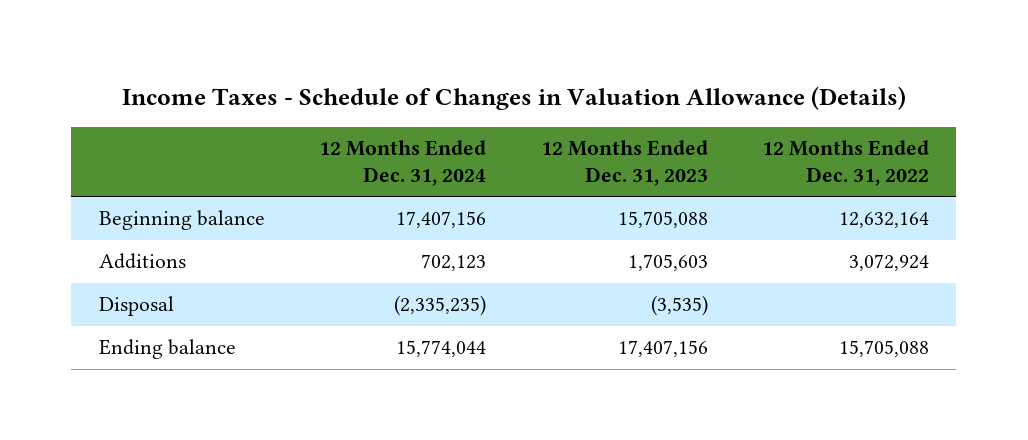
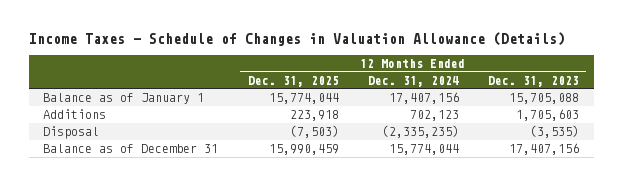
[762,140,930,186] 12 Months Ended Dec. 31, 2022 -> none
none -> [247,75,339,87] Dec. 31, 2025
[98,210,265,231] Beginning balance -> [43,93,205,105] Balance as of January 1
[98,339,236,360] Ending balance -> [43,144,219,154] Balance as of December 31

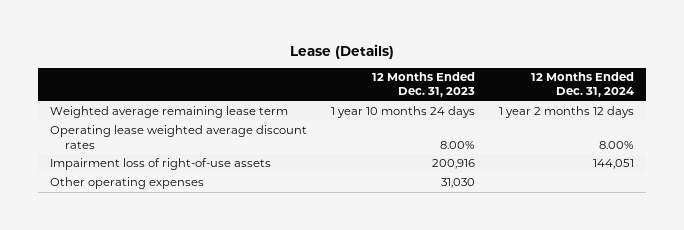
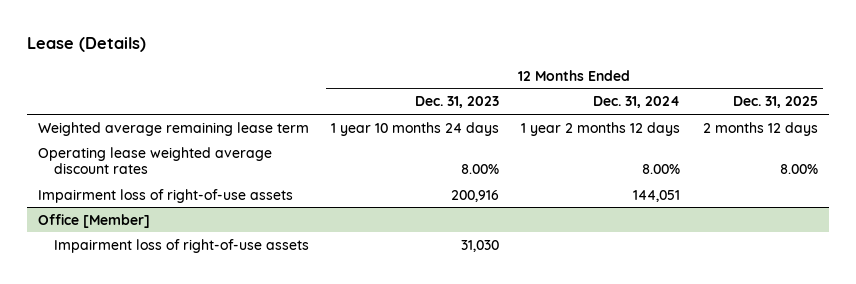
none -> [732,96,818,109] Dec. 31, 2025
none -> [38,213,151,228] Office [Member]
[50,177,205,190] Other operating expenses -> [53,238,309,253] Impairment loss of right-of-use assets

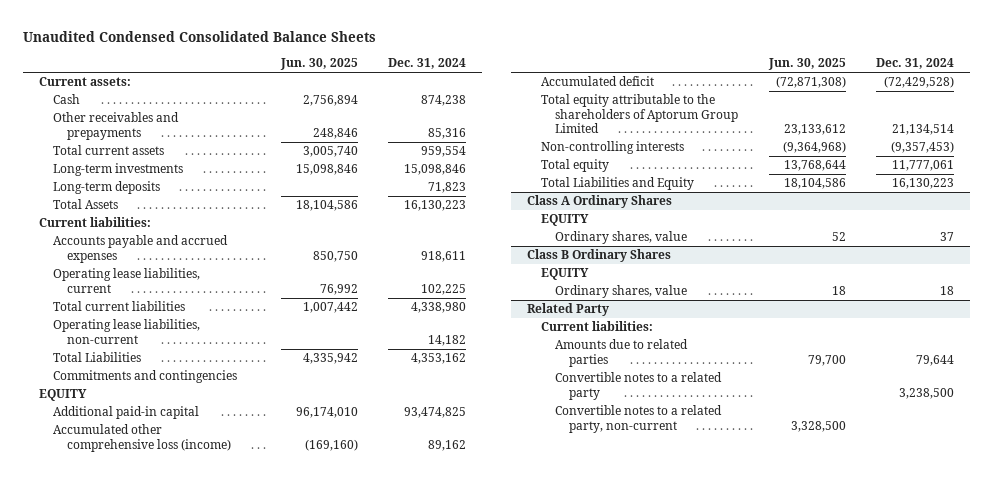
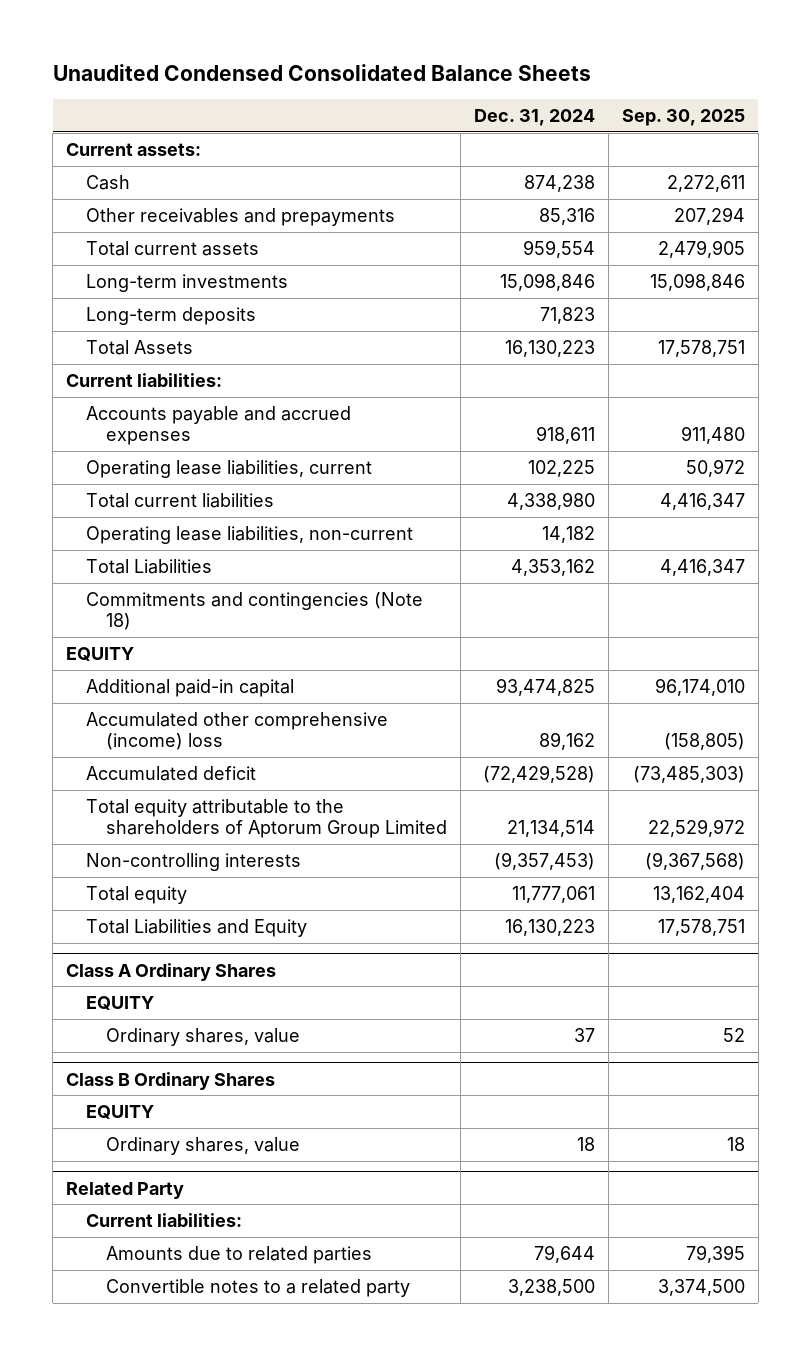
[279,58,358,71] Jun. 30, 2025 -> none
none -> [622,109,746,127] Sep. 30, 2025
[53,370,238,384] Commitments and contingencies -> [86,591,424,631] Commitments and contingencies (Note 18)
[53,424,232,452] Accumulated other comprehensive loss (income) -> [86,711,389,751] Accumulated other comprehensive (income) loss
[555,405,723,433] Convertible notes to a related party, non-current -> none

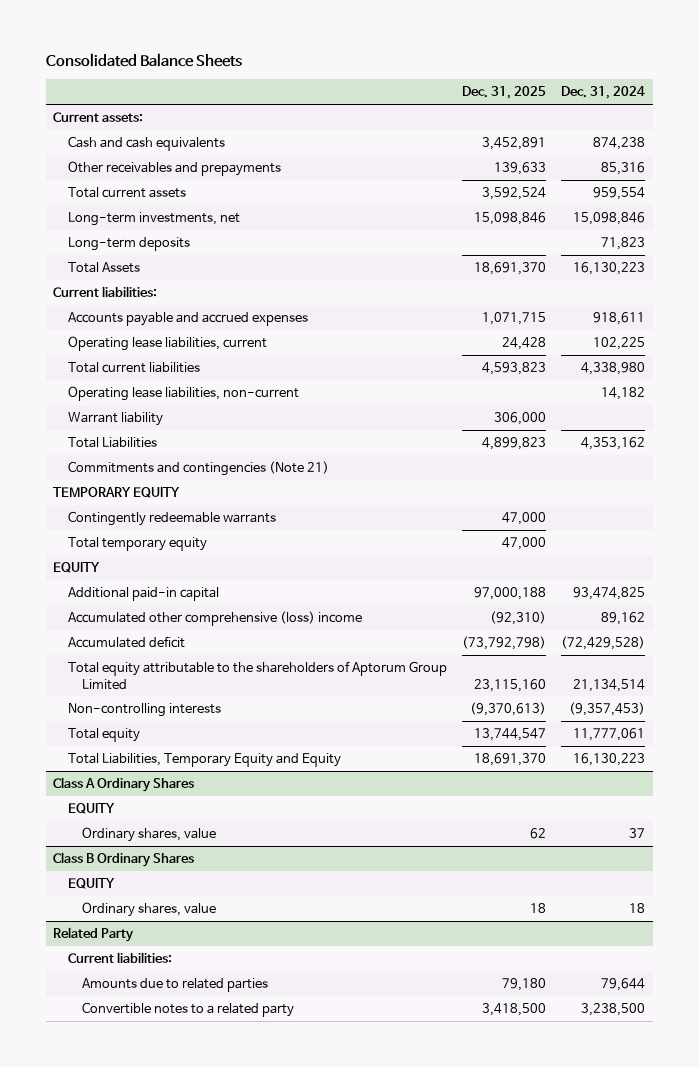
[52,64,591,82] Unaudited Condensed Consolidated Balance Sheets -> [45,53,242,68] Consolidated Balance Sheets
[622,109,746,127] Sep. 30, 2025 -> none
none -> [462,86,547,100] Dec. 31, 2025
[86,174,131,190] Cash -> [67,136,225,152] Cash and cash equivalents
[86,273,289,292] Long-term investments -> [67,212,240,227] Long-term investments, net
none -> [67,412,163,427] Warrant liability
[86,591,424,631] Commitments and contingencies (Note 18) -> [67,461,329,477] Commitments and contingencies (Note 21)
none -> [53,487,181,499] TEMPORARY EQUITY
none -> [67,511,276,527] Contingently redeemable warrants
none -> [67,537,207,552] Total temporary equity
[86,711,389,751] Accumulated other comprehensive (income) loss -> [67,611,362,627] Accumulated other comprehensive (loss) income
[86,918,308,937] Total Liabilities and Equity -> [67,753,341,768] Total Liabilities, Temporary Equity and Equity

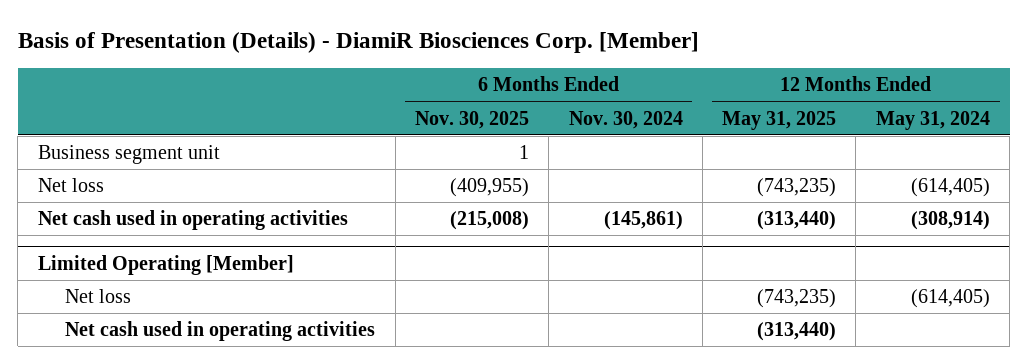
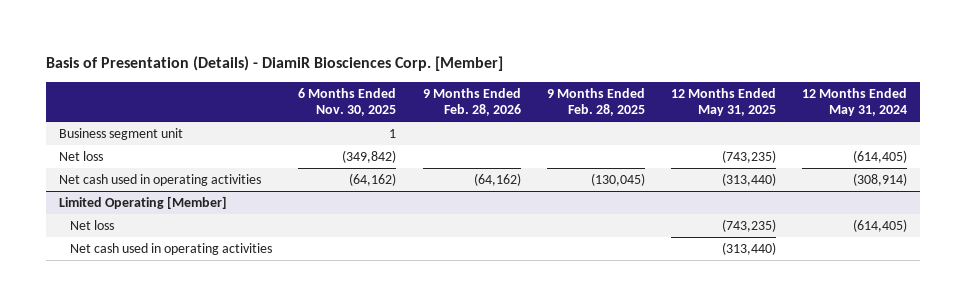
[568,110,683,129] Nov. 30, 2024 -> none
none -> [422,88,521,117] 9 Months Ended Feb. 28, 2026
none -> [546,88,645,117] 9 Months Ended Feb. 28, 2025
[449,178,529,198] (409,955) -> [342,150,397,164] (349,842)
[449,211,529,231] (215,008) -> [349,173,397,187] (64,162)

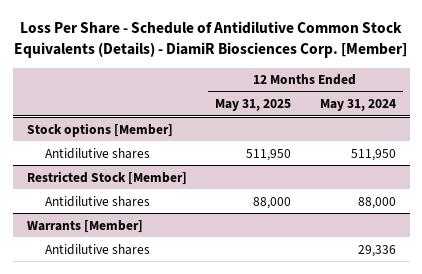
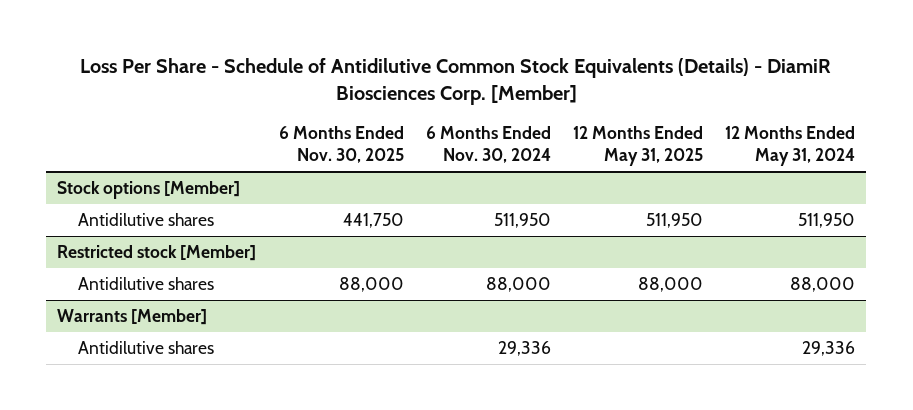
none -> [278,126,404,164] 6 Months Ended Nov. 30, 2025
none -> [425,126,551,164] 6 Months Ended Nov. 30, 2024
[26,170,187,185] Restricted Stock [Member] -> [57,244,257,261] Restricted stock [Member]

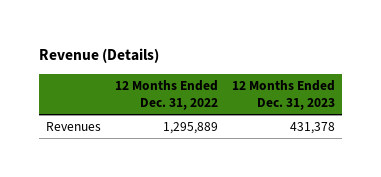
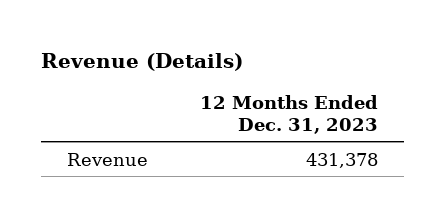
[114,80,218,111] 12 Months Ended Dec. 31, 2022 -> none
[45,122,101,132] Revenues -> [66,152,148,166] Revenue

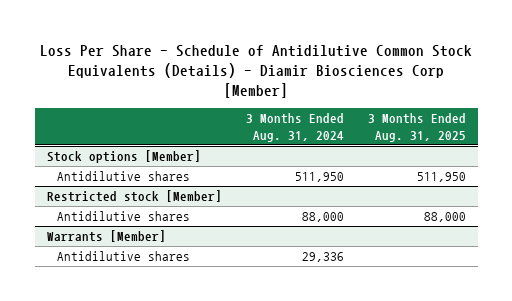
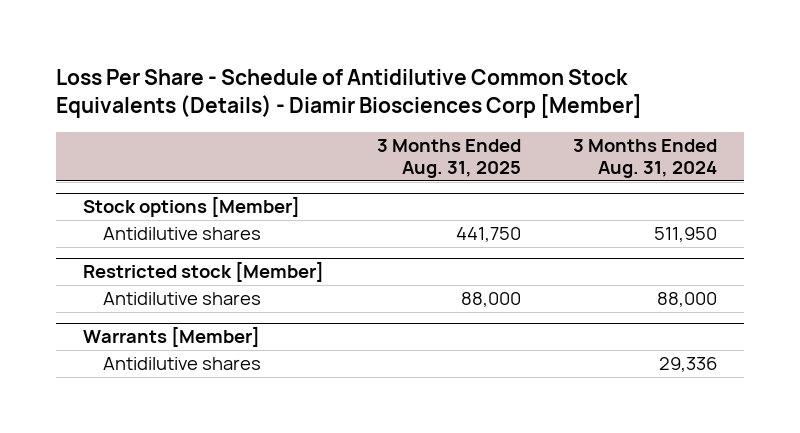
[416,172,466,183] 511,950 -> [455,227,521,243] 441,750

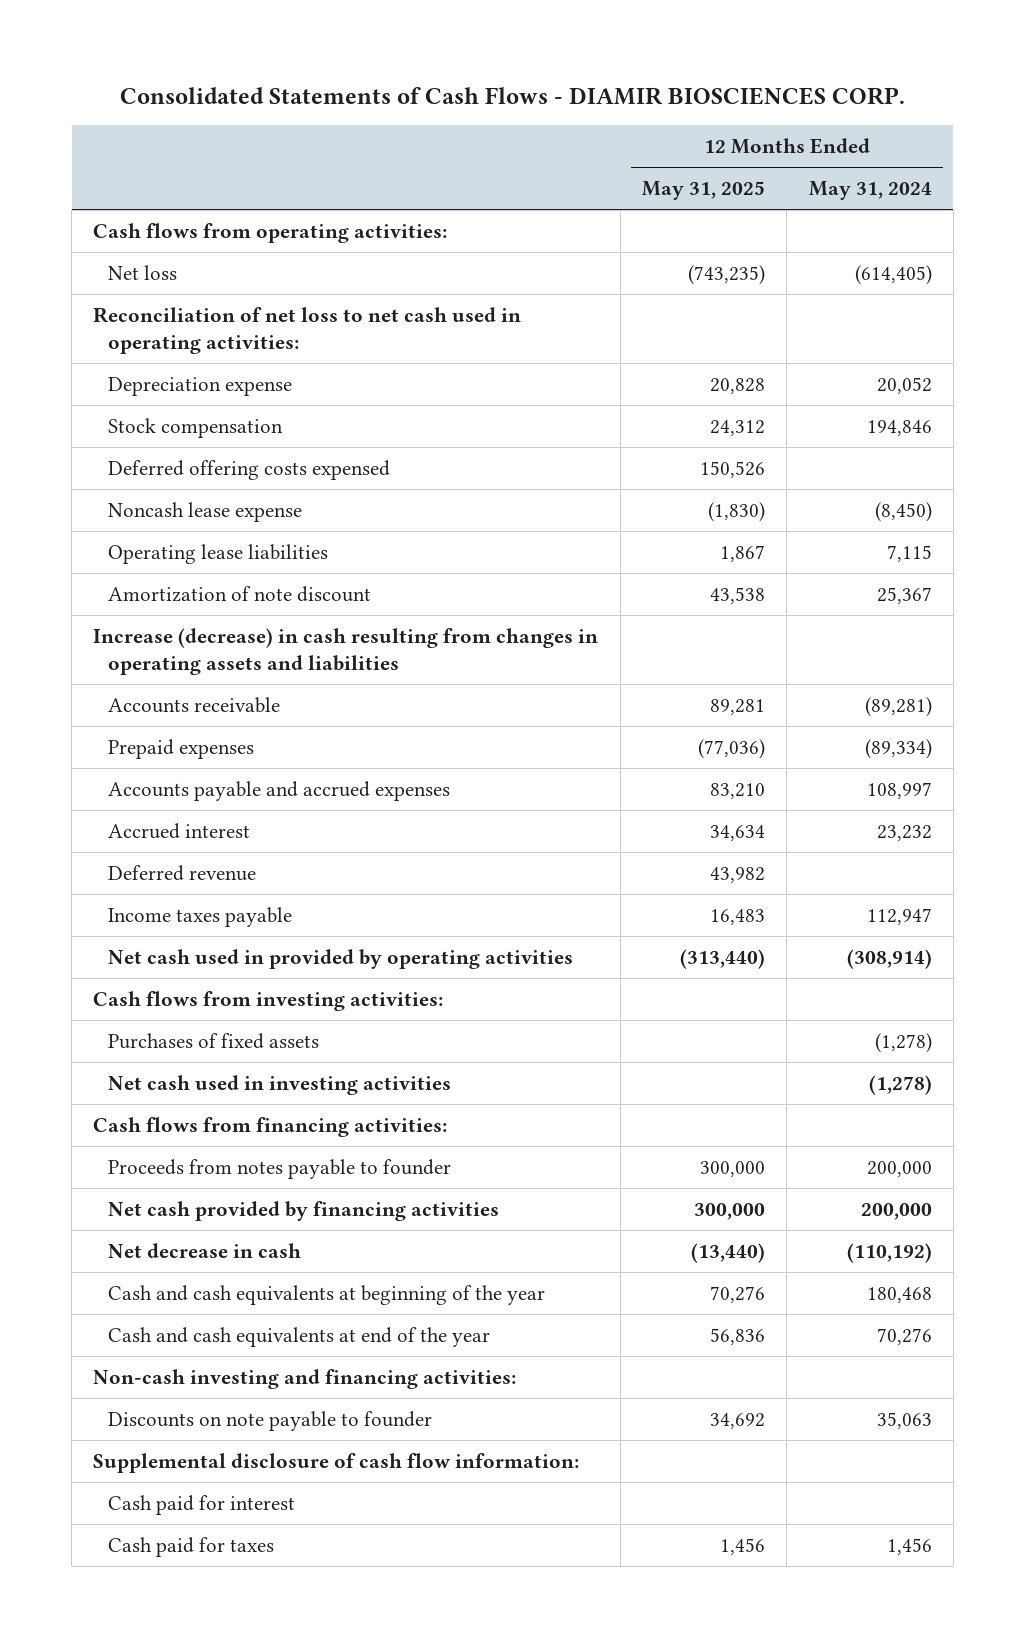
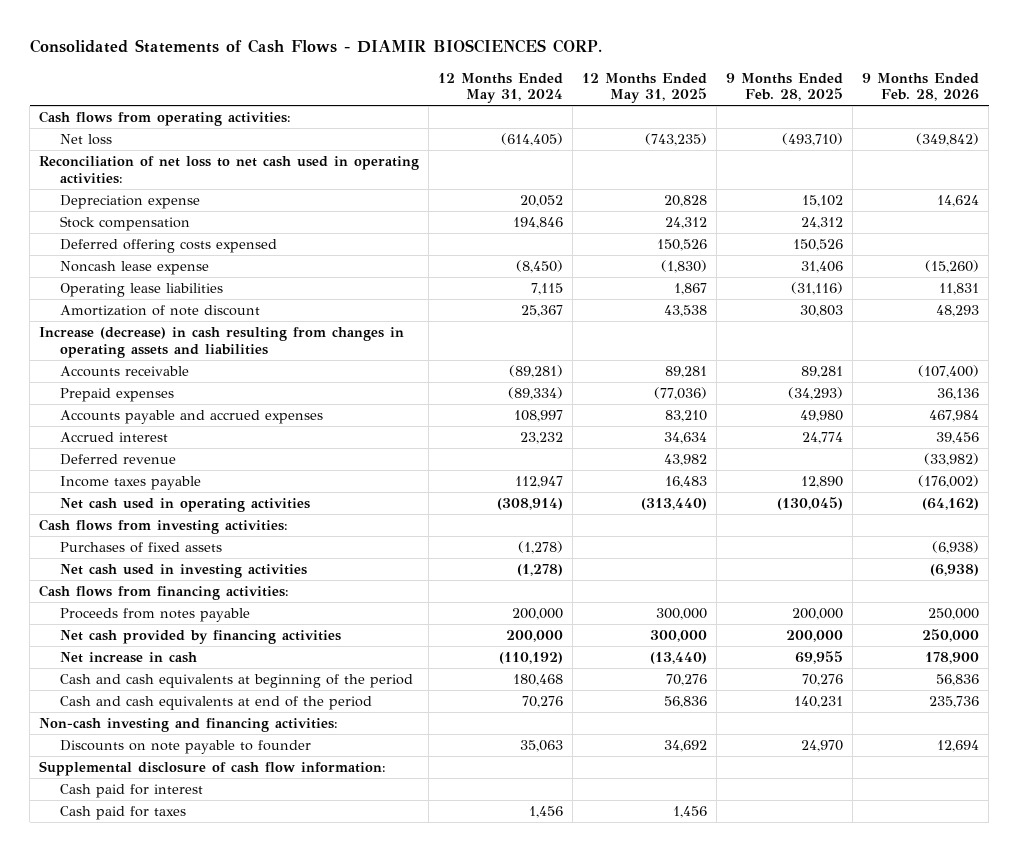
none -> [726,72,844,102] 9 Months Ended Feb. 28, 2025
none -> [862,72,980,102] 9 Months Ended Feb. 28, 2026
[108,948,574,969] Net cash used in provided by operating activities -> [59,497,310,512] Net cash used in operating activities
[108,1158,452,1179] Proceeds from notes payable to founder -> [59,607,250,622] Proceeds from notes payable
[108,1242,302,1258] Net decrease in cash -> [59,651,197,663] Net increase in cash
[108,1284,546,1305] Cash and cash equivalents at beginning of the year -> [59,673,413,688] Cash and cash equivalents at beginning of the period
[108,1326,491,1347] Cash and cash equivalents at end of the year -> [59,695,372,710] Cash and cash equivalents at end of the period

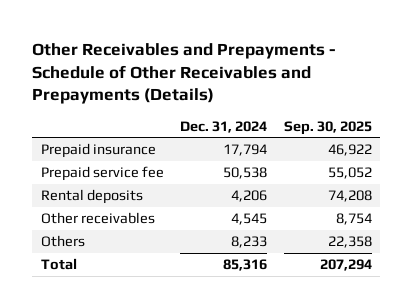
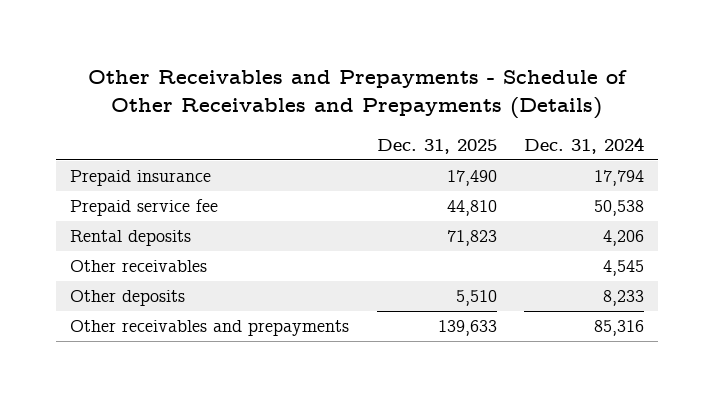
[283,120,372,135] Sep. 30, 2025 -> none
none -> [376,139,497,155] Dec. 31, 2025
[40,235,85,248] Others -> [70,290,186,307] Other deposits
[40,258,77,271] Total -> [70,320,350,337] Other receivables and prepayments

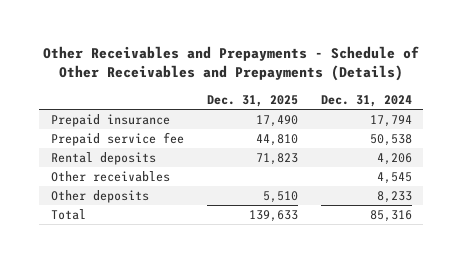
[70,320,350,337] Other receivables and prepayments -> [50,209,86,221] Total

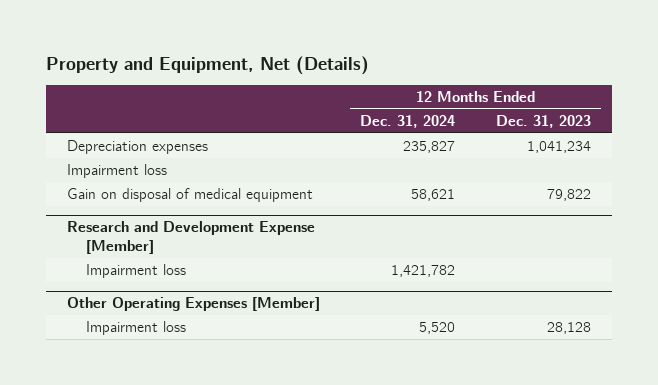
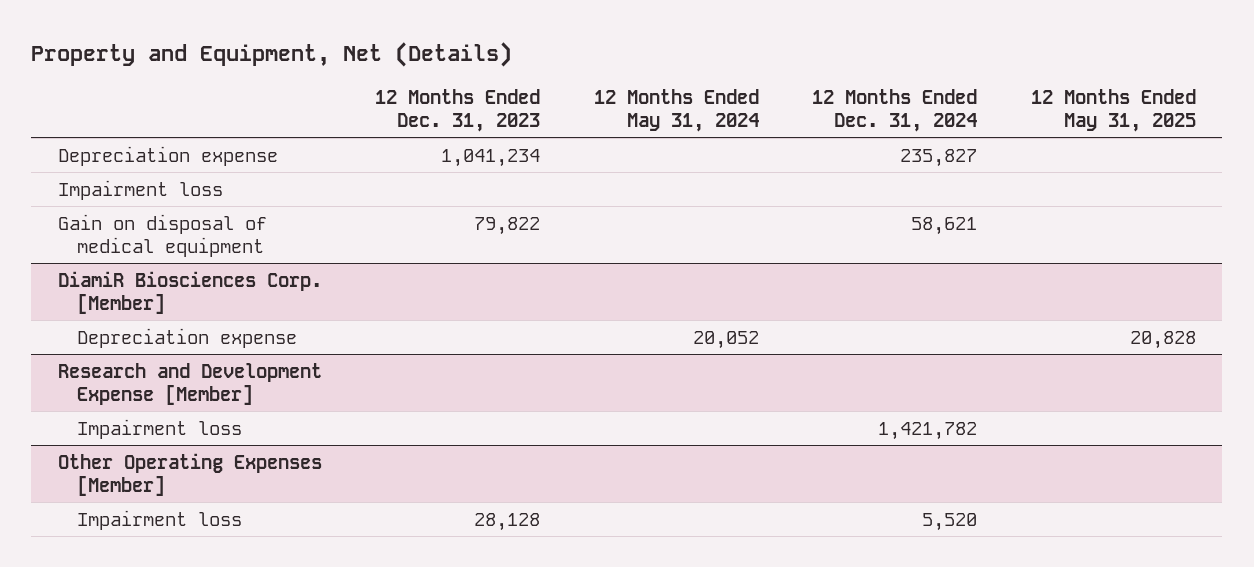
none -> [593,88,759,133] 12 Months Ended May 31, 2024
none -> [1030,88,1196,133] 12 Months Ended May 31, 2025
[66,140,208,155] Depreciation expenses -> [58,145,279,166] Depreciation expense
none -> [58,270,323,315] DiamiR Biosciences Corp. [Member]
none -> [76,327,297,348] Depreciation expense

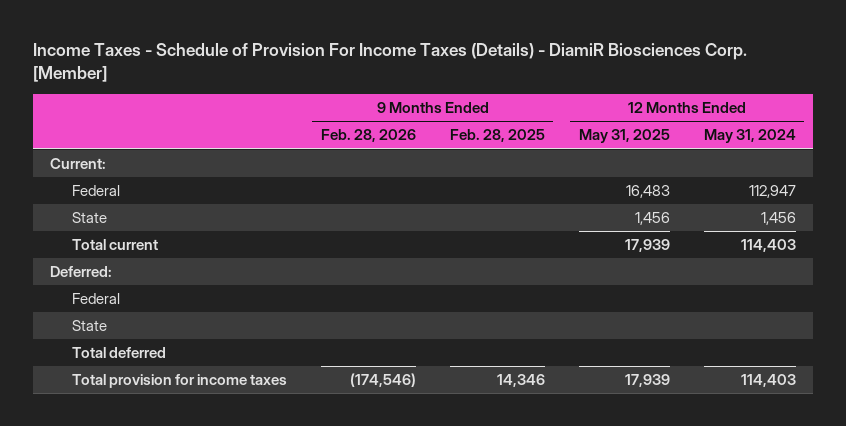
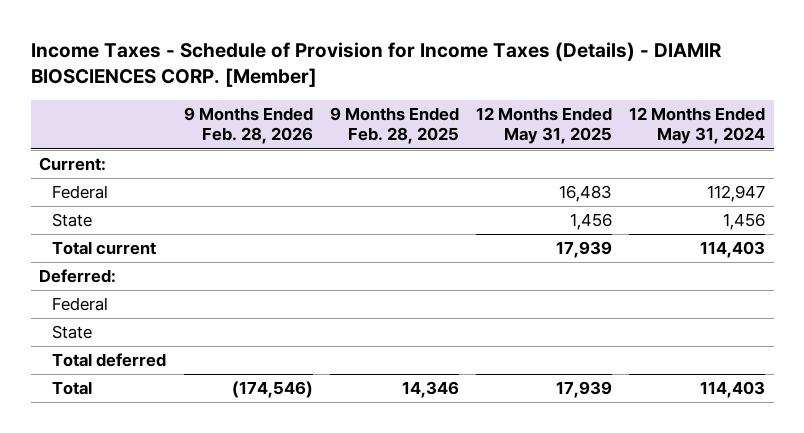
[32,42,747,82] Income Taxes - Schedule of Provision For Income Taxes (Details) - DiamiR Biosciences Corp. [Member] -> [30,41,721,88] Income Taxes - Schedule of Provision for Income Taxes (Details) - DIAMIR BIOSCIENCES CORP. [Member]
[71,374,287,389] Total provision for income taxes -> [52,381,93,396] Total

